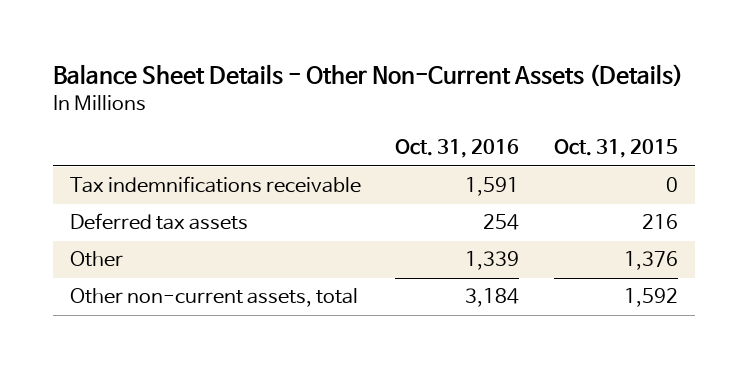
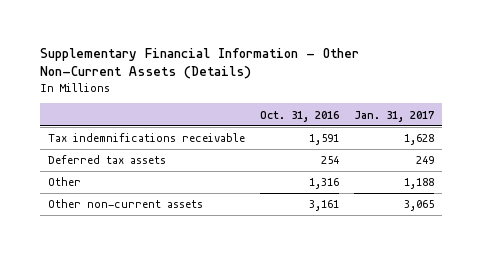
[53,64,684,88] Balance Sheet Details - Other Non-Current Assets (Details) -> [39,47,359,80] Supplementary Financial Information - Other Non-Current Assets (Details)
[553,139,678,159] Oct. 31, 2015 -> none
none -> [354,110,435,122] Jan. 31, 2017
[465,251,520,271] 1,339 -> [308,178,339,190] 1,316
[70,288,359,308] Other non-current assets, total -> [47,199,203,209] Other non-current assets
[465,288,520,308] 3,184 -> [308,200,339,212] 3,161

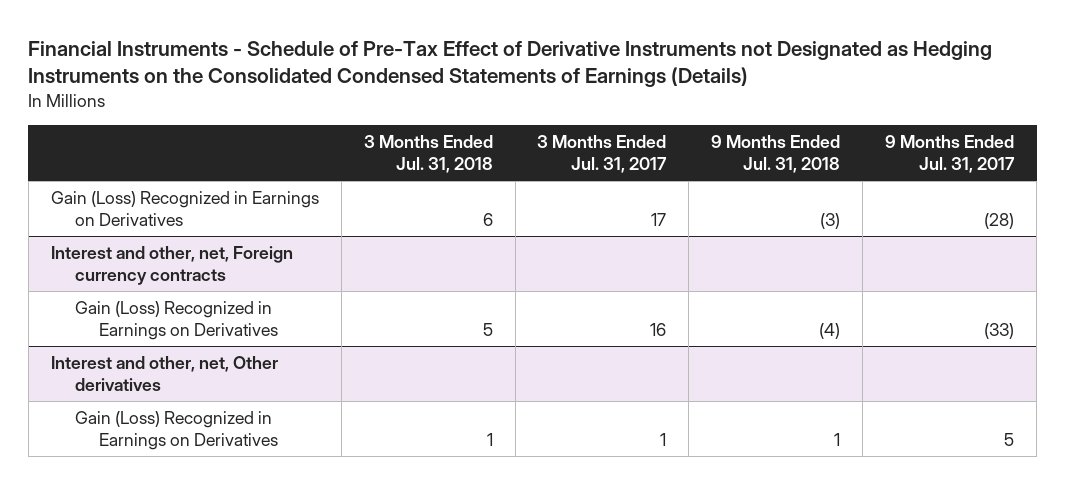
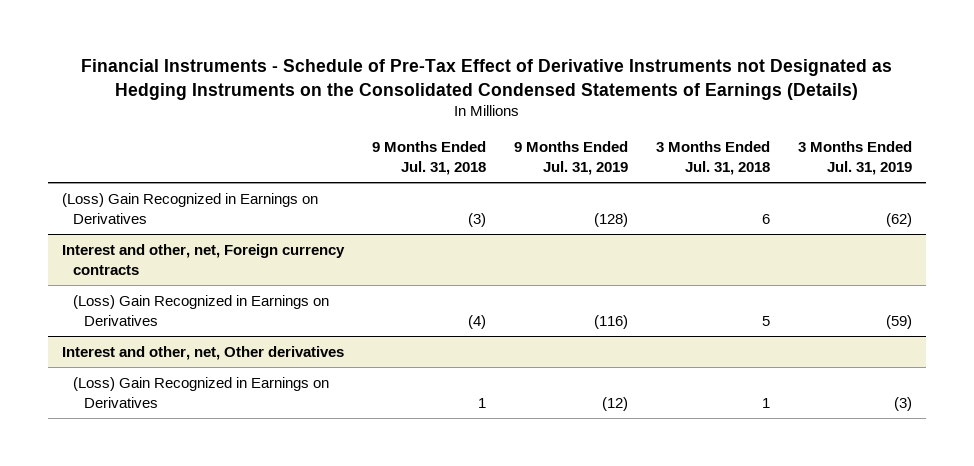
[537,135,668,174] 3 Months Ended Jul. 31, 2017 -> none
[885,135,1016,174] 9 Months Ended Jul. 31, 2017 -> none
none -> [513,141,628,176] 9 Months Ended Jul. 31, 2019
none -> [797,141,912,176] 3 Months Ended Jul. 31, 2019
[50,191,319,227] Gain (Loss) Recognized in Earnings on Derivatives -> [62,192,319,224] (Loss) Gain Recognized in Earnings on Derivatives
[74,301,278,341] Gain (Loss) Recognized in Earnings on Derivatives -> [73,294,330,326] (Loss) Gain Recognized in Earnings on Derivatives
[74,411,278,451] Gain (Loss) Recognized in Earnings on Derivatives -> [73,376,330,408] (Loss) Gain Recognized in Earnings on Derivatives

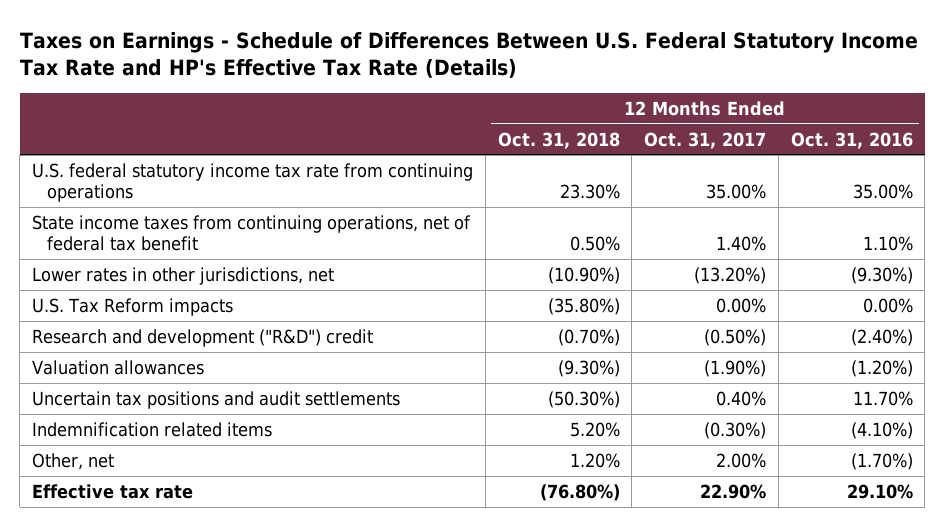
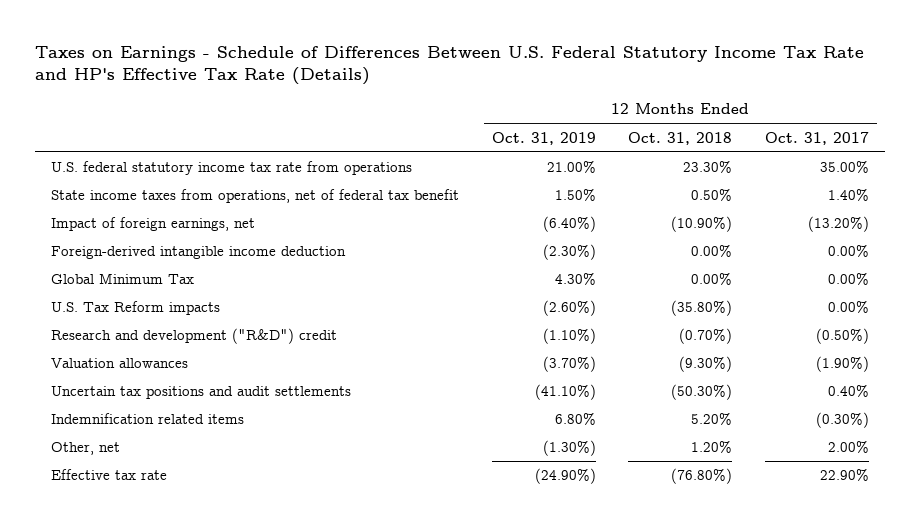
[790,131,913,149] Oct. 31, 2016 -> none
none -> [491,131,596,145] Oct. 31, 2019
[32,162,474,202] U.S. federal statutory income tax rate from continuing operations -> [51,161,413,176] U.S. federal statutory income tax rate from operations
[32,214,472,251] State income taxes from continuing operations, net of federal tax benefit -> [51,189,460,204] State income taxes from operations, net of federal tax benefit
[32,266,335,285] Lower rates in other jurisdictions, net -> [51,217,256,232] Impact of foreign earnings, net
none -> [51,246,347,260] Foreign-derived intangible income deduction
none -> [51,273,195,285] Global Minimum Tax

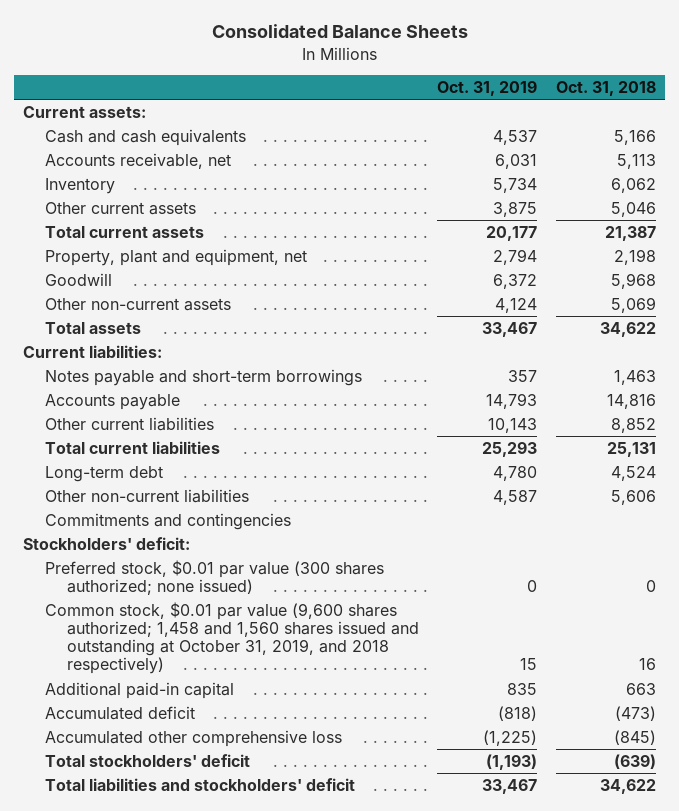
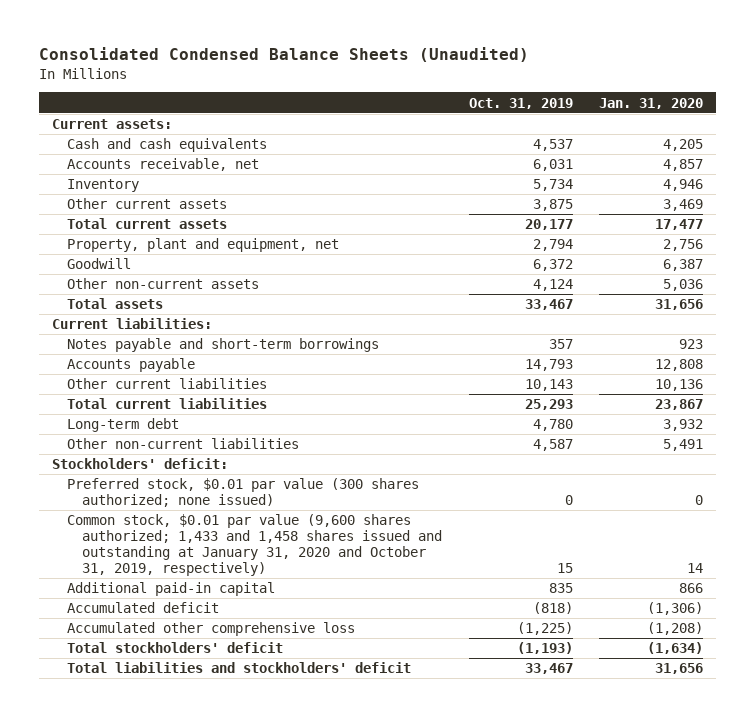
[211,24,468,39] Consolidated Balance Sheets -> [38,47,529,63] Consolidated Condensed Balance Sheets (Unaudited)
[555,81,656,97] Oct. 31, 2018 -> none
none -> [598,97,703,109] Jan. 31, 2020
[44,512,291,530] Commitments and contingencies -> none
[44,601,419,675] Common stock, $0.01 par value (9,600 shares authorized; 1,458 and 1,560 shares issued and outstanding at October 31, 2019, and 2018 respectively) -> [67,514,443,576] Common stock, $0.01 par value (9,600 shares authorized; 1,433 and 1,458 shares issued and outstanding at January 31, 2020 and October 31, 2019, respectively)

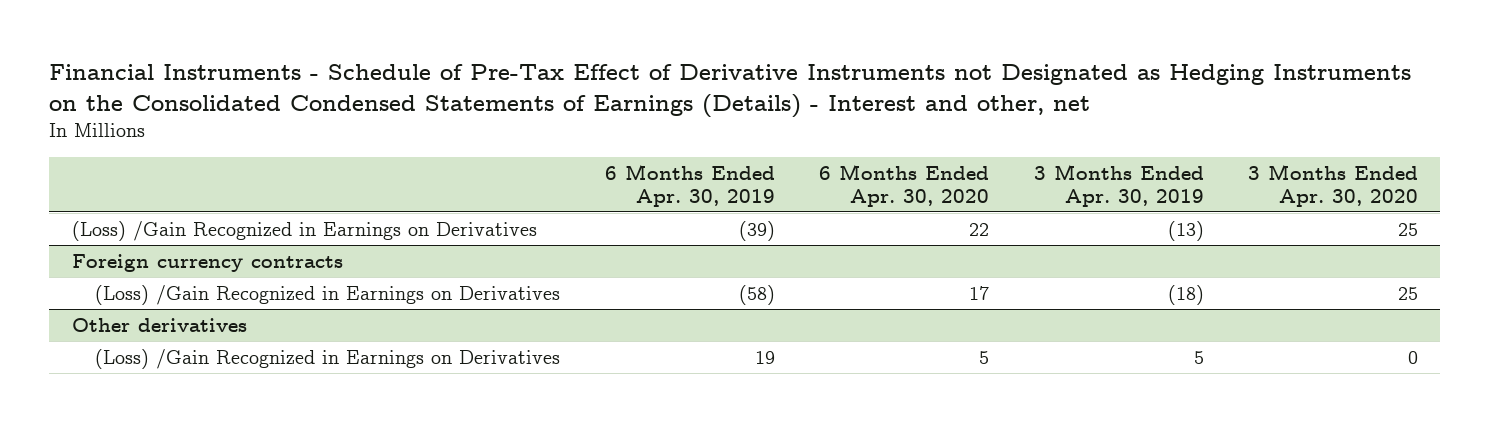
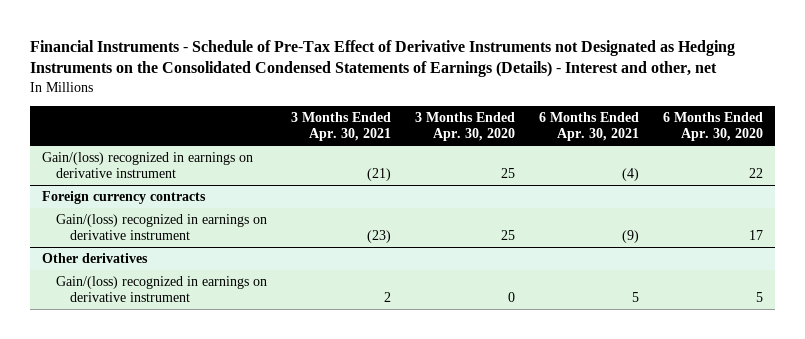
[604,163,775,208] 6 Months Ended Apr. 30, 2019 -> none
[1033,163,1204,208] 3 Months Ended Apr. 30, 2019 -> none
none -> [291,112,392,142] 3 Months Ended Apr. 30, 2021
none -> [538,112,639,142] 6 Months Ended Apr. 30, 2021
[71,220,537,241] (Loss) /Gain Recognized in Earnings on Derivatives -> [42,151,254,179] Gain/(loss) recognized in earnings on derivative instrument
[95,284,561,305] (Loss) /Gain Recognized in Earnings on Derivatives -> [56,213,268,241] Gain/(loss) recognized in earnings on derivative instrument
[95,348,561,369] (Loss) /Gain Recognized in Earnings on Derivatives -> [56,275,268,303] Gain/(loss) recognized in earnings on derivative instrument

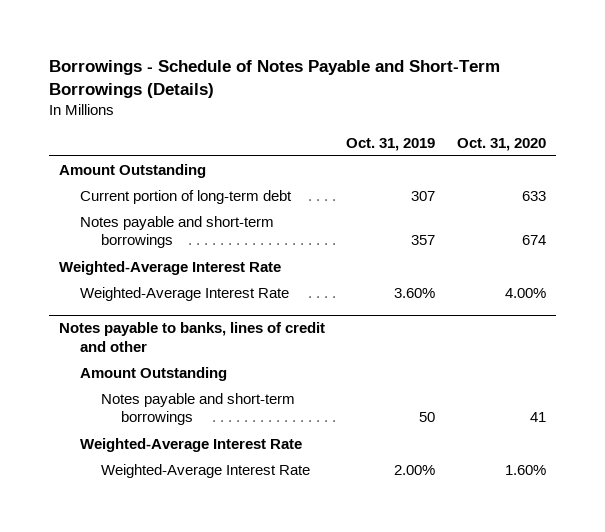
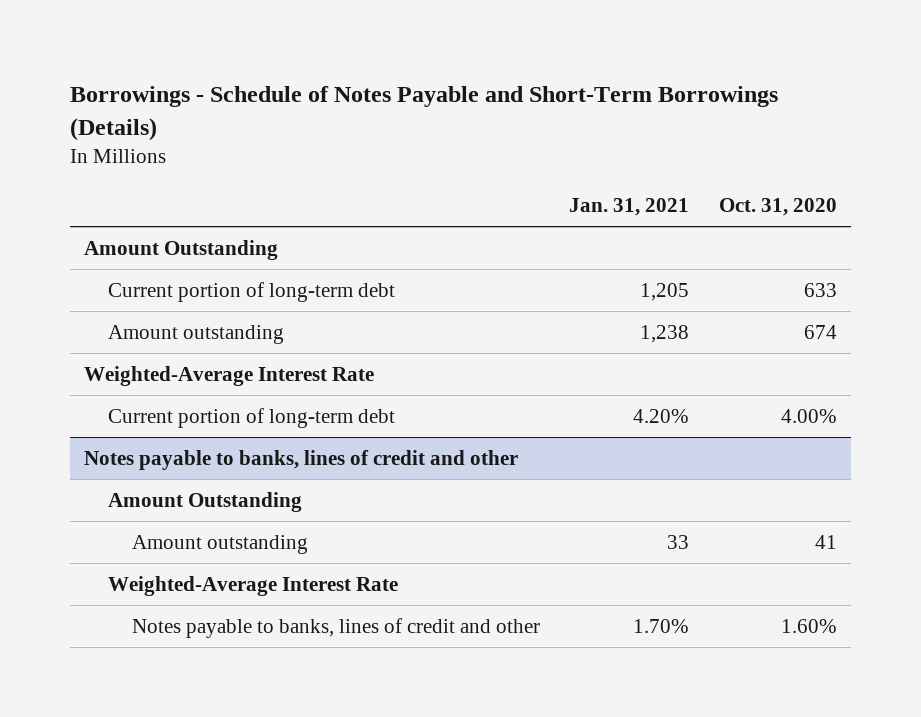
[346,137,436,151] Oct. 31, 2019 -> none
none -> [569,198,690,217] Jan. 31, 2021
[80,216,275,249] Notes payable and short-term borrowings -> [108,324,285,344] Amount outstanding
[80,287,290,302] Weighted-Average Interest Rate -> [108,407,396,428] Current portion of long-term debt
[100,393,295,426] Notes payable and short-term borrowings -> [132,534,309,554] Amount outstanding
[100,464,310,479] Weighted-Average Interest Rate -> none
none -> [132,617,541,638] Notes payable to banks, lines of credit and other

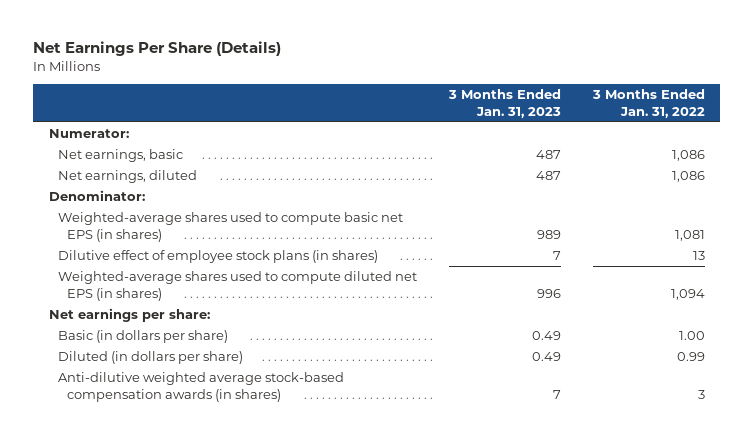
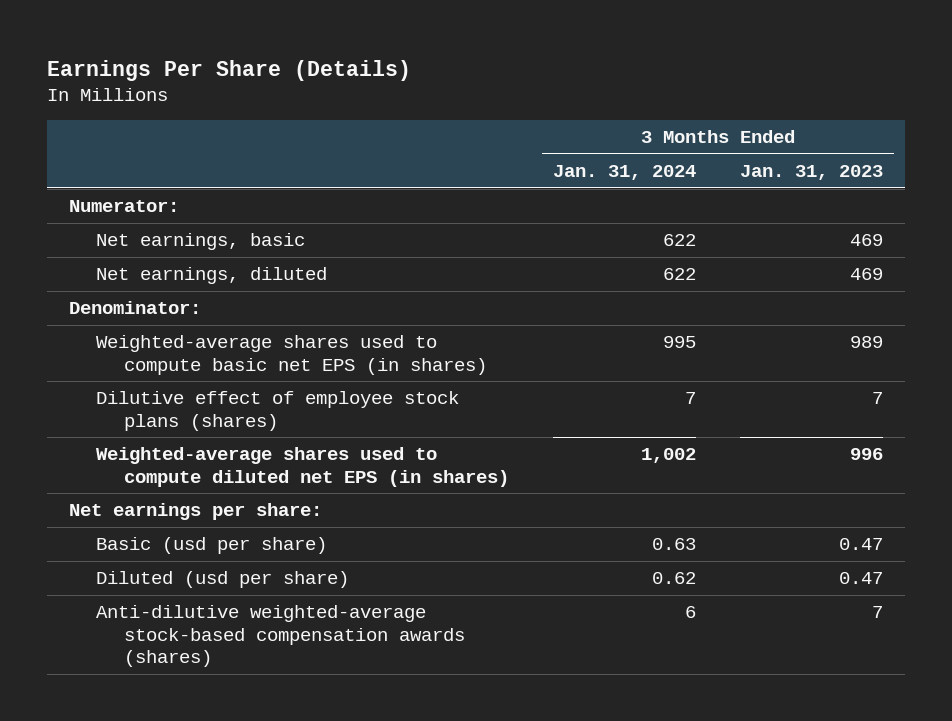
[33,41,282,57] Net Earnings Per Share (Details) -> [46,59,411,81] Earnings Per Share (Details)
[591,88,705,118] 3 Months Ended Jan. 31, 2022 -> none
none -> [553,165,697,181] Jan. 31, 2024
[535,150,561,160] 487 -> [850,234,884,247] 469
[535,171,561,181] 487 -> [850,268,884,281] 469
[58,250,379,264] Dilutive effect of employee stock plans (in shares) -> [96,391,460,431] Dilutive effect of employee stock plans (shares)
[58,330,229,344] Basic (in dollars per share) -> [96,537,328,555] Basic (usd per share)
[531,331,561,341] 0.49 -> [839,538,884,551] 0.47
[58,351,244,365] Diluted (in dollars per share) -> [96,571,350,589] Diluted (usd per share)
[531,352,561,362] 0.49 -> [839,572,884,585] 0.47
[58,372,345,402] Anti-dilutive weighted average stock-based compensation awards (in shares) -> [96,605,466,668] Anti-dilutive weighted-average stock-based compensation awards (shares)

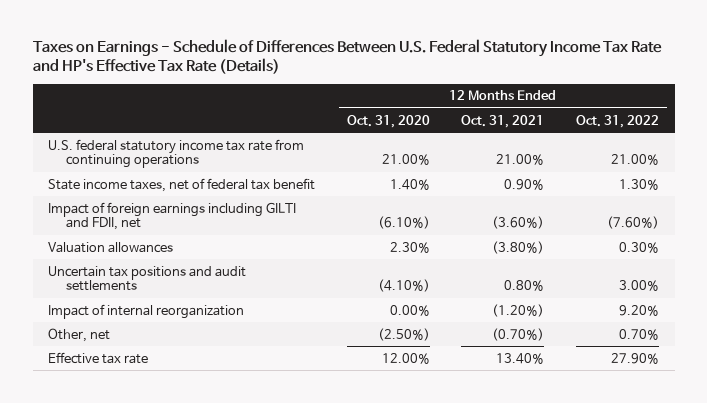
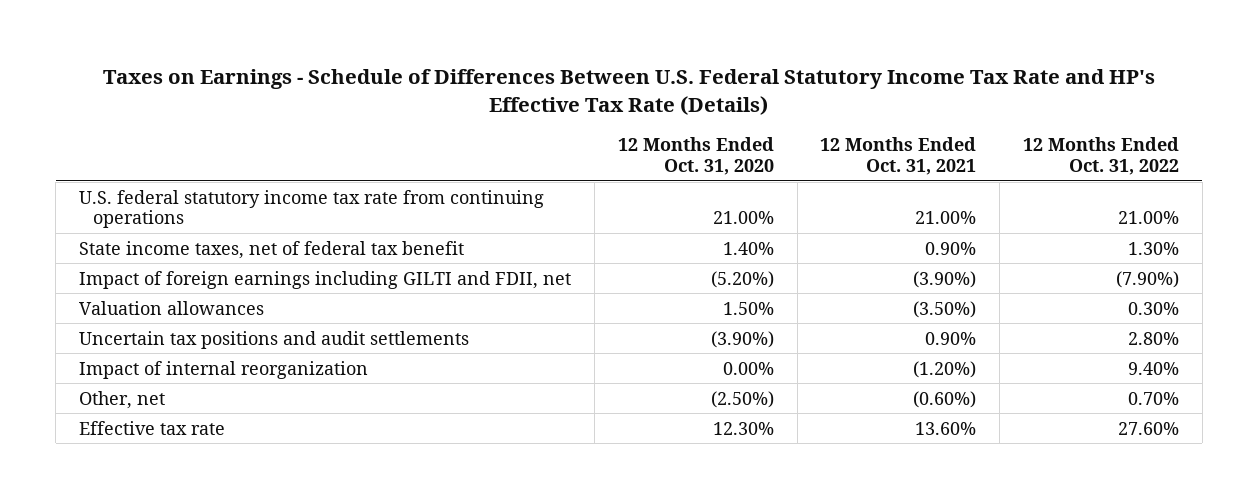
[377,216,430,230] (6.10%) -> [710,270,774,288] (5.20%)
[492,216,545,230] (3.60%) -> [913,270,977,288] (3.90%)
[606,216,659,230] (7.60%) -> [1115,270,1179,288] (7.90%)
[389,241,430,253] 2.30% -> [722,301,774,315] 1.50%
[492,240,545,254] (3.80%) -> [913,300,977,318] (3.50%)
[377,279,430,293] (4.10%) -> [710,330,774,348] (3.90%)
[504,280,545,292] 0.80% -> [925,331,977,345] 0.90%
[618,280,659,292] 3.00% -> [1127,331,1179,345] 2.80%
[618,304,659,316] 9.20% -> [1127,361,1179,375] 9.40%
[492,327,545,341] (0.70%) -> [913,390,977,408] (0.60%)
[381,352,430,364] 12.00% -> [712,421,774,435] 12.30%
[496,352,545,364] 13.40% -> [915,421,977,435] 13.60%
[610,352,659,364] 27.90% -> [1117,421,1179,435] 27.60%

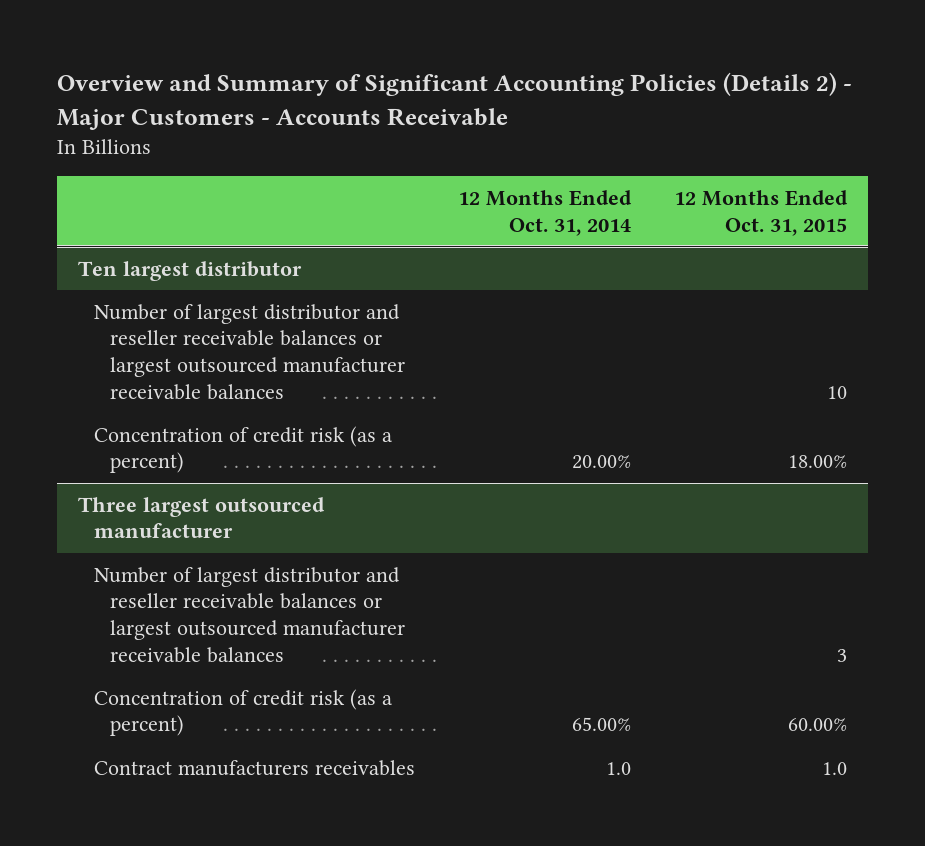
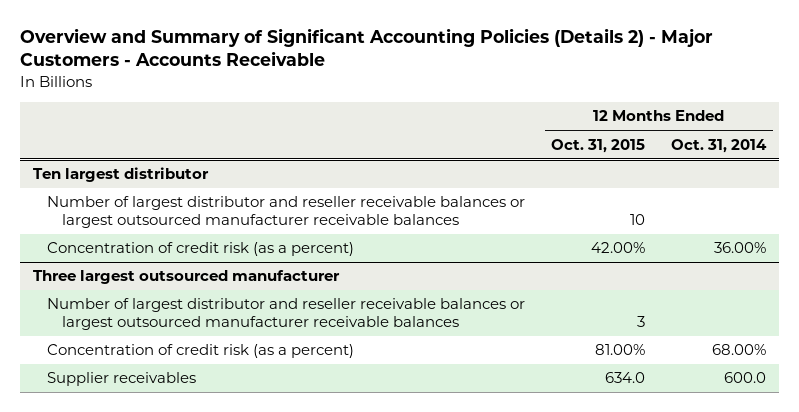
[571,455,631,470] 20.00% -> [714,242,767,254] 36.00%
[787,455,847,469] 18.00% -> [591,242,646,254] 42.00%
[94,759,416,776] Contract manufacturers receivables -> none
[571,717,631,732] 65.00% -> [712,344,767,356] 68.00%
[787,718,847,732] 60.00% -> [595,344,646,356] 81.00%
none -> [47,372,197,387] Supplier receivables

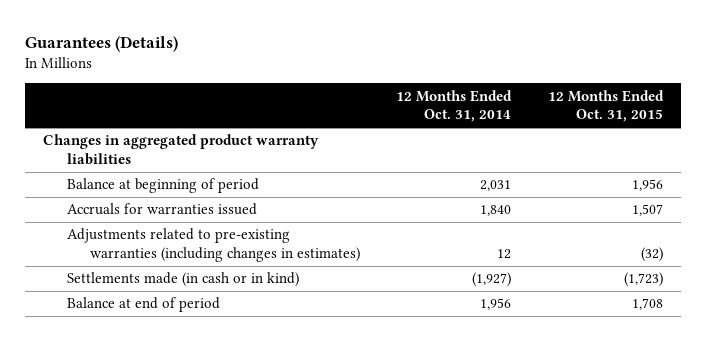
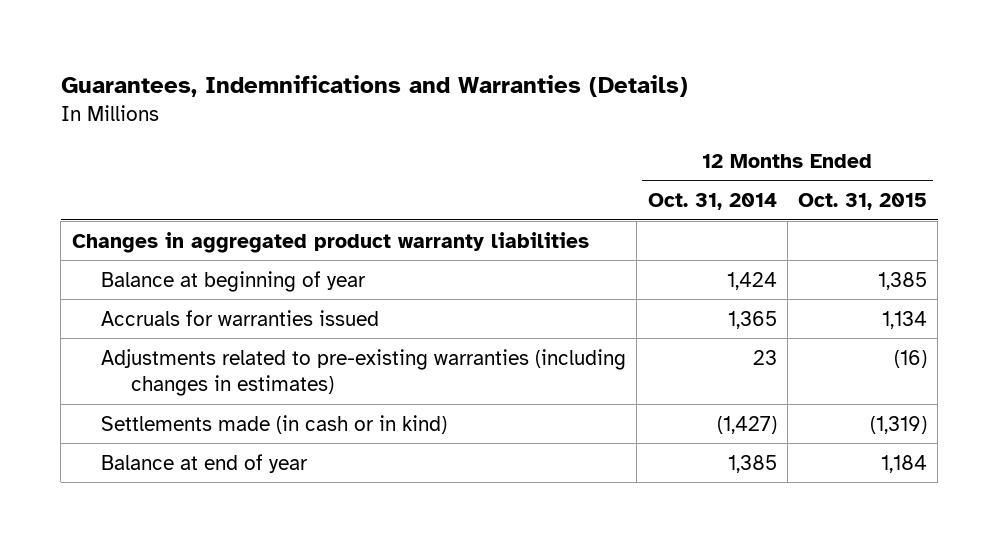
[25,36,179,53] Guarantees (Details) -> [60,74,688,97] Guarantees, Indemnifications and Warranties (Details)
[66,178,259,194] Balance at beginning of period -> [101,270,367,292] Balance at beginning of year
[480,180,512,192] 2,031 -> [726,271,777,290] 1,424
[631,179,663,192] 1,956 -> [878,271,928,290] 1,385
[480,205,512,217] 1,840 -> [727,310,777,329] 1,365
[631,204,663,217] 1,507 -> [882,310,928,329] 1,134
[497,249,512,260] 12 -> [752,349,777,365] 23
[640,247,663,263] (32) -> [894,349,928,368] (16)
[472,272,512,288] (1,927) -> [716,415,777,434] (1,427)
[623,272,663,288] (1,723) -> [870,415,928,434] (1,319)
[66,297,220,313] Balance at end of period -> [101,453,309,473] Balance at end of year
[480,298,512,311] 1,956 -> [727,454,777,473] 1,385
[631,298,663,311] 1,708 -> [881,454,928,473] 1,184

